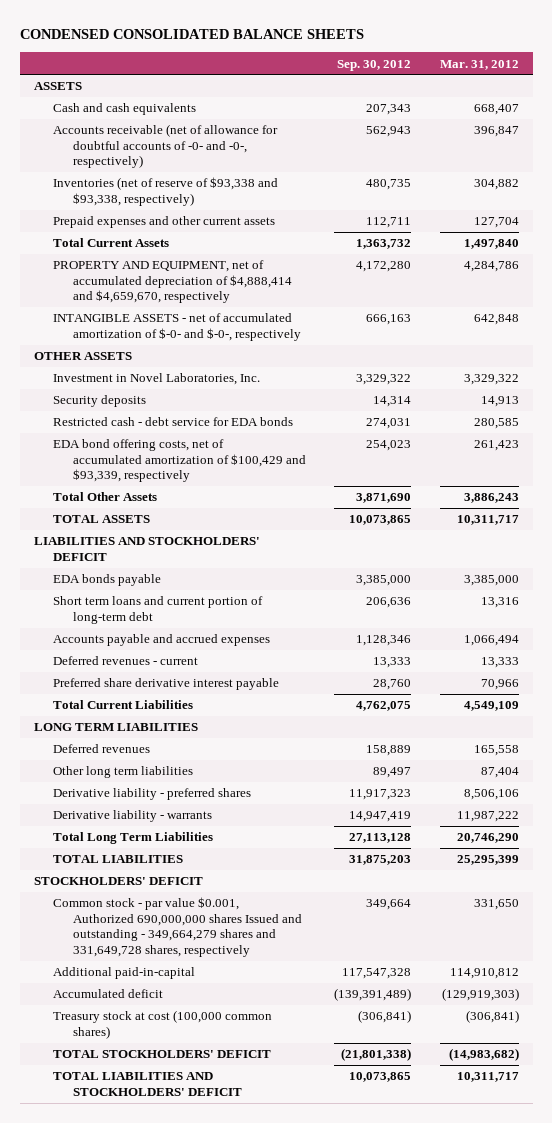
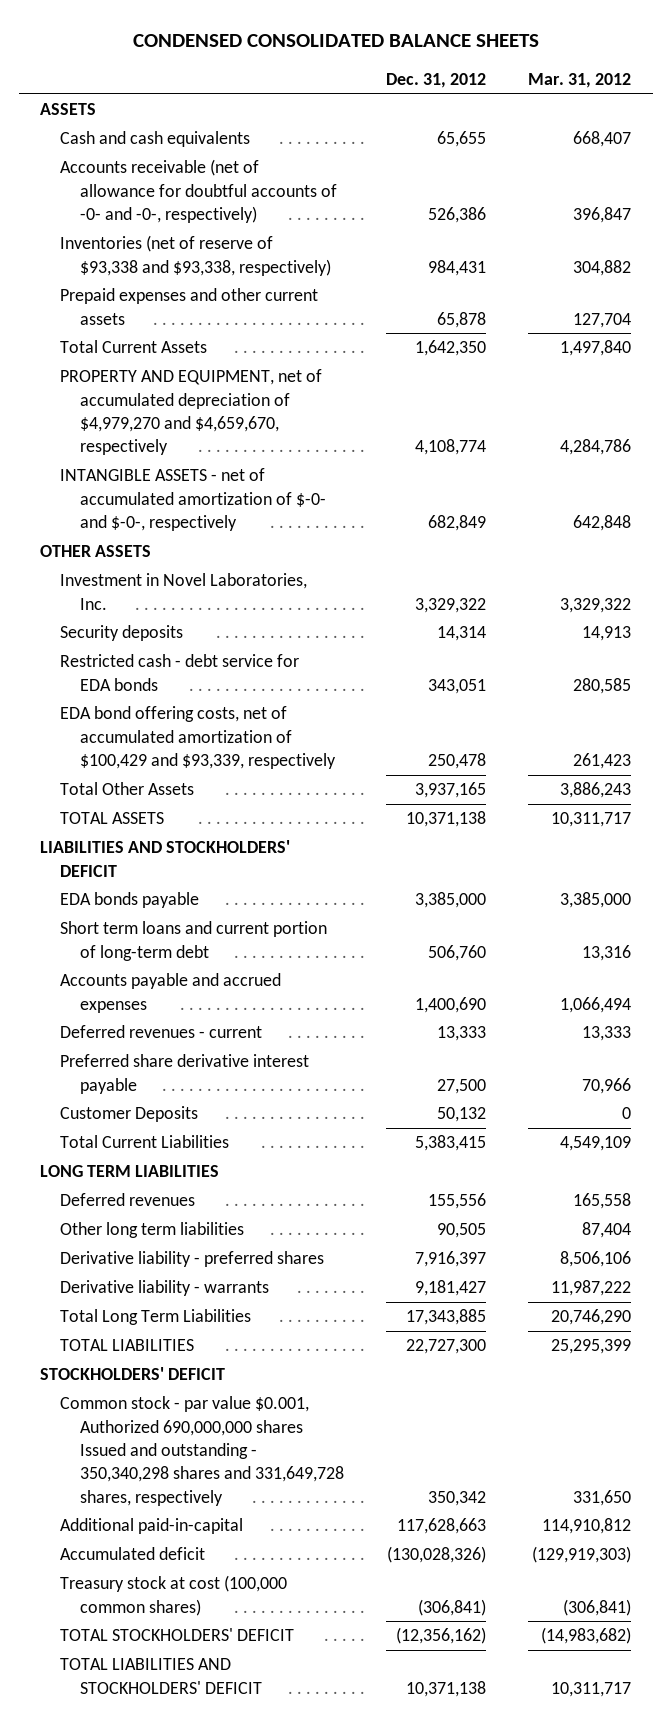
[337,59,412,71] Sep. 30, 2012 -> none
none -> [386,73,487,89] Dec. 31, 2012
[53,260,293,304] PROPERTY AND EQUIPMENT, net of accumulated depreciation of $4,888,414 and $4,659,670, respectively -> [59,369,322,456] PROPERTY AND EQUIPMENT, net of accumulated depreciation of $4,979,270 and $4,659,670, respectively
none -> [59,1106,198,1123] Customer Deposits
[53,897,303,957] Common stock - par value $0.001, Authorized 690,000,000 shares Issued and outstanding - 349,664,279 shares and 331,649,728 shares, respectively -> [59,1396,344,1506] Common stock - par value $0.001, Authorized 690,000,000 shares Issued and outstanding - 350,340,298 shares and 331,649,728 shares, respectively

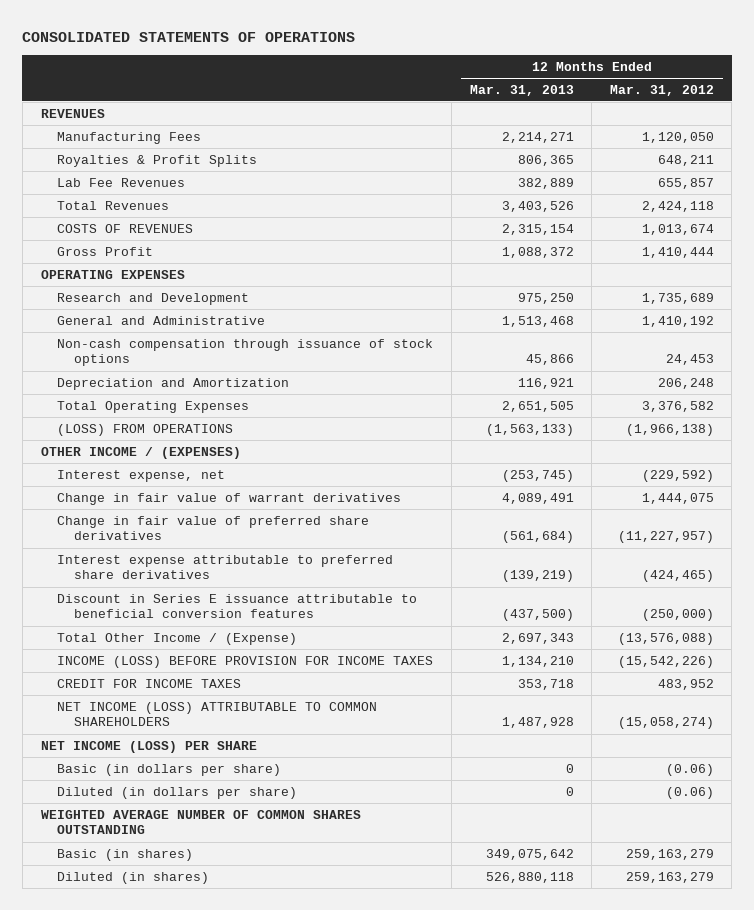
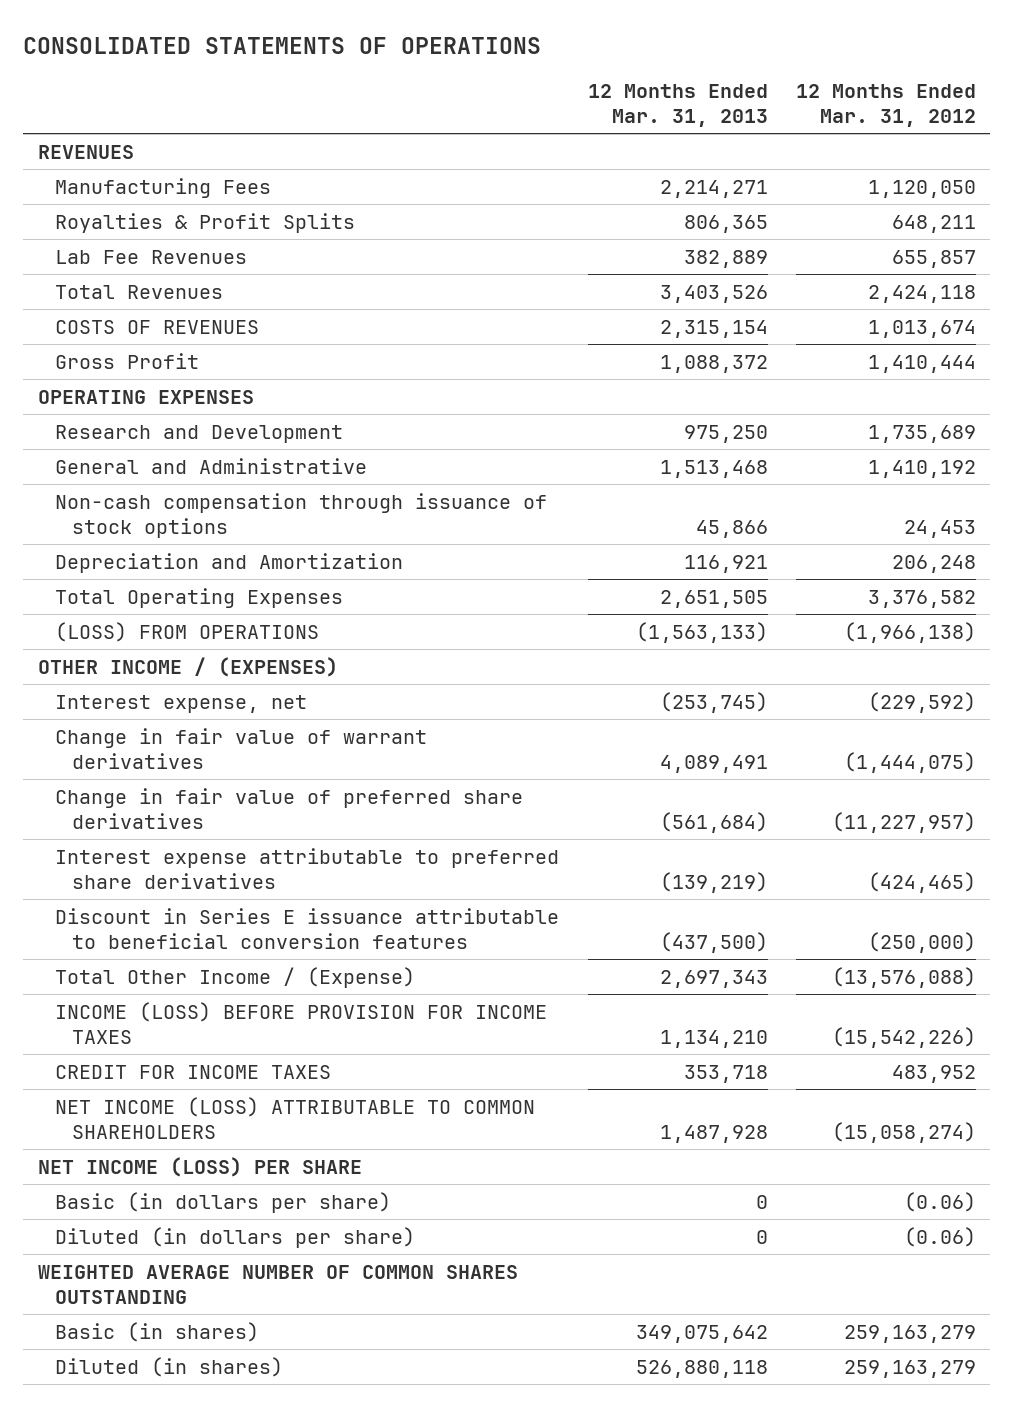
[641,492,714,504] 1,444,075 -> [843,751,976,773] (1,444,075)

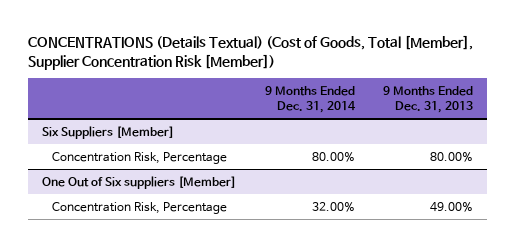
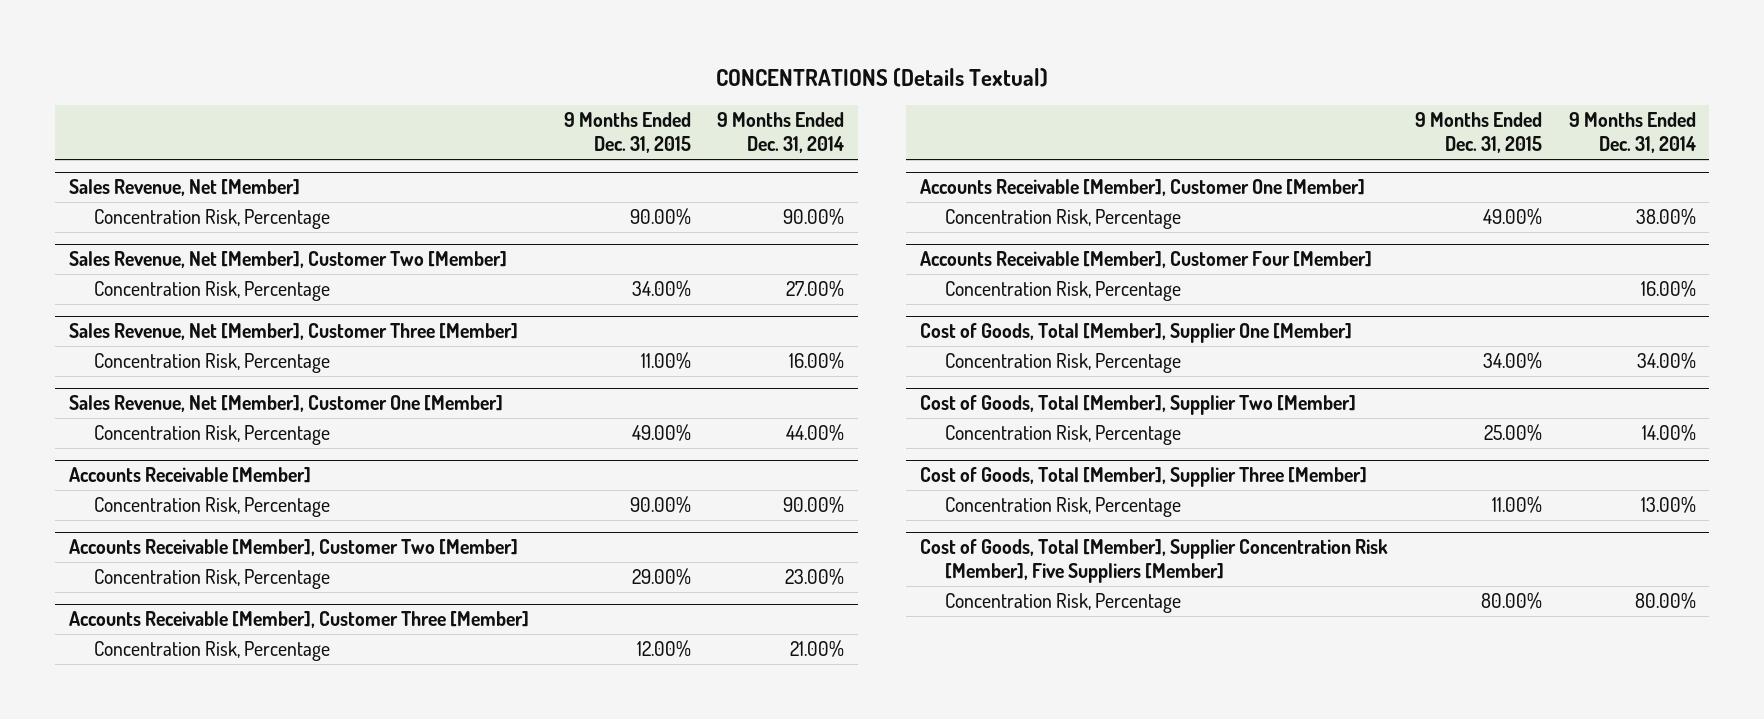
[28,35,474,71] CONCENTRATIONS (Details Textual) (Cost of Goods, Total [Member], Supplier Concentration Risk [Member]) -> [716,67,1049,87] CONCENTRATIONS (Details Textual)
[382,85,473,114] 9 Months Ended Dec. 31, 2013 -> none
none -> [563,112,691,154] 9 Months Ended Dec. 31, 2015
[42,125,175,139] Six Suppliers [Member] -> none
none -> [68,179,300,197] Sales Revenue, Net [Member]
none -> [94,209,331,230] Concentration Risk, Percentage
none -> [68,251,507,269] Sales Revenue, Net [Member], Customer Two [Member]
none -> [94,281,331,302] Concentration Risk, Percentage
none -> [68,323,518,341] Sales Revenue, Net [Member], Customer Three [Member]
none -> [94,353,331,374] Concentration Risk, Percentage
none -> [68,395,503,413] Sales Revenue, Net [Member], Customer One [Member]
none -> [94,425,331,446] Concentration Risk, Percentage
none -> [68,467,311,484] Accounts Receivable [Member]
none -> [94,497,331,518] Concentration Risk, Percentage
none -> [68,539,518,557] Accounts Receivable [Member], Customer Two [Member]
none -> [94,569,331,590] Concentration Risk, Percentage
none -> [68,611,529,629] Accounts Receivable [Member], Customer Three [Member]
none -> [94,641,331,662] Concentration Risk, Percentage
none -> [919,179,1365,197] Accounts Receivable [Member], Customer One [Member]
none -> [945,209,1182,230] Concentration Risk, Percentage
none -> [919,251,1372,269] Accounts Receivable [Member], Customer Four [Member]
none -> [945,281,1182,302] Concentration Risk, Percentage
none -> [919,323,1352,344] Cost of Goods, Total [Member], Supplier One [Member]
none -> [945,353,1182,374] Concentration Risk, Percentage
none -> [919,395,1356,416] Cost of Goods, Total [Member], Supplier Two [Member]
none -> [945,425,1182,446] Concentration Risk, Percentage
none -> [919,467,1367,488] Cost of Goods, Total [Member], Supplier Three [Member]
none -> [945,497,1182,518] Concentration Risk, Percentage
none -> [919,539,1388,584] Cost of Goods, Total [Member], Supplier Concentration Risk [Member], Five Suppliers [Member]
[42,175,237,189] One Out of Six suppliers [Member] -> none
[51,201,227,214] Concentration Risk, Percentage -> none

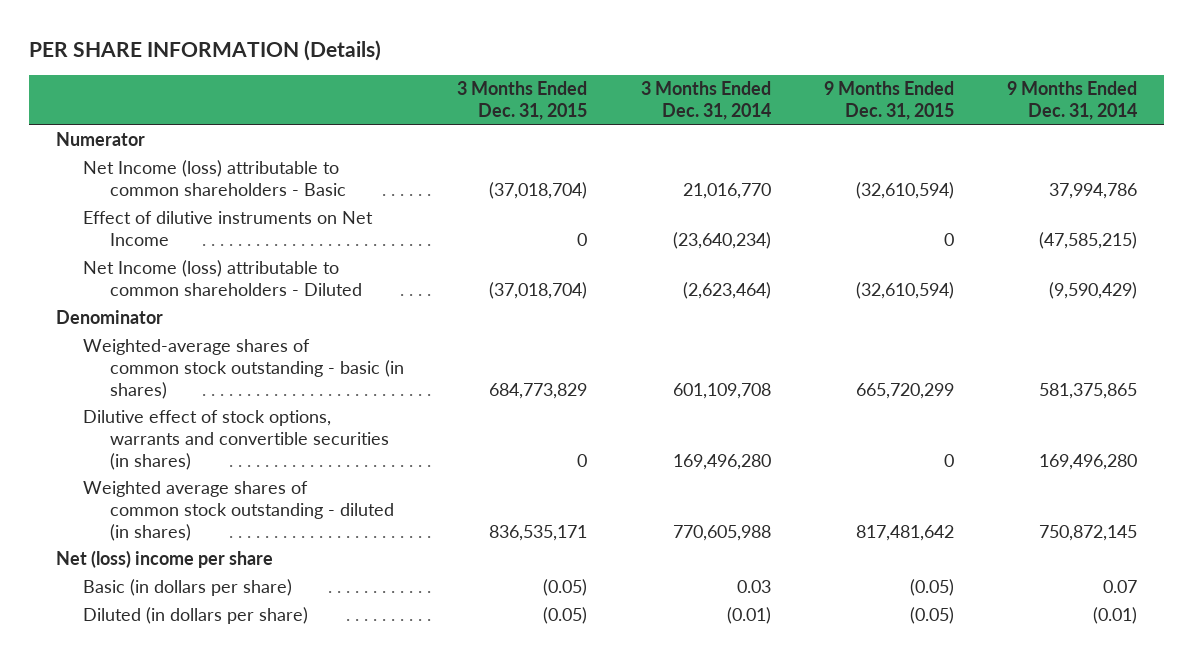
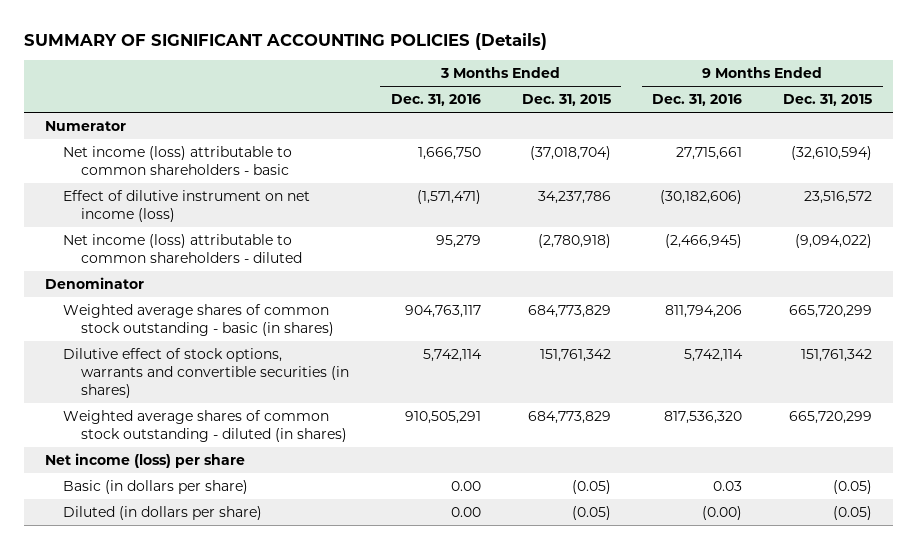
[29,40,382,62] PER SHARE INFORMATION (Details) -> [24,33,548,51] SUMMARY OF SIGNIFICANT ACCOUNTING POLICIES (Details)
[640,81,771,121] 3 Months Ended Dec. 31, 2014 -> none
[1007,81,1138,121] 9 Months Ended Dec. 31, 2014 -> none
none -> [390,94,481,107] Dec. 31, 2016
none -> [652,94,743,107] Dec. 31, 2016
[83,160,347,197] Net Income (loss) attributable to common shareholders - Basic -> [63,145,293,175] Net income (loss) attributable to common shareholders - basic
[83,211,374,247] Effect of dilutive instruments on Net Income -> [63,189,311,222] Effect of dilutive instrument on net income (loss)
[577,233,588,247] 0 -> [537,190,611,204] 34,237,786
[944,233,955,247] 0 -> [804,190,873,204] 23,516,572
[83,260,363,297] Net Income (loss) attributable to common shareholders - Diluted -> [63,233,303,263] Net income (loss) attributable to common shareholders - diluted
[489,282,588,300] (37,018,704) -> [537,233,611,248] (2,780,918)
[856,282,955,300] (32,610,594) -> [795,233,873,248] (9,094,022)
[83,339,405,399] Weighted-average shares of common stock outstanding - basic (in shares) -> [63,303,335,336] Weighted average shares of common stock outstanding - basic (in shares)
[577,453,588,467] 0 -> [539,348,611,362] 151,761,342
[944,453,955,467] 0 -> [801,348,873,362] 151,761,342
[489,524,588,541] 836,535,171 -> [527,410,611,424] 684,773,829
[856,524,955,541] 817,481,642 -> [789,410,873,424] 665,720,299
[56,550,274,569] Net (loss) income per share -> [44,452,245,468] Net income (loss) per share

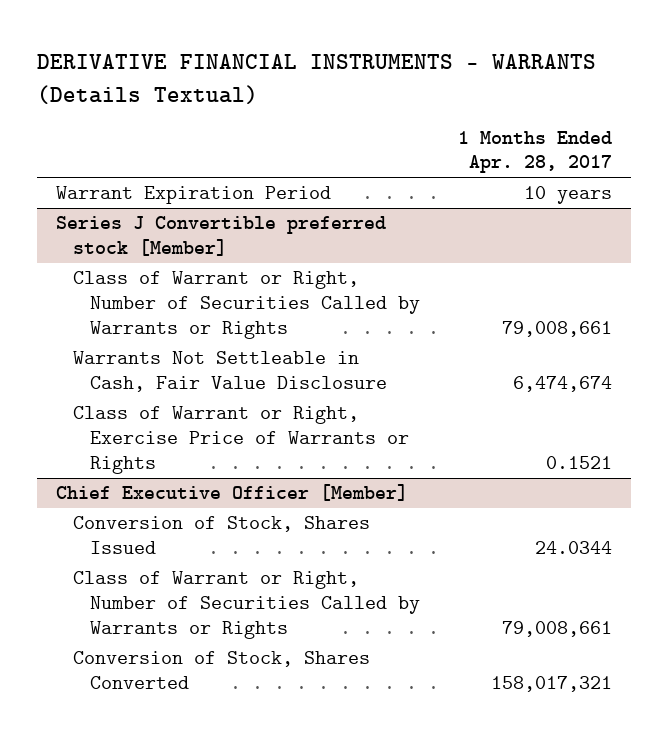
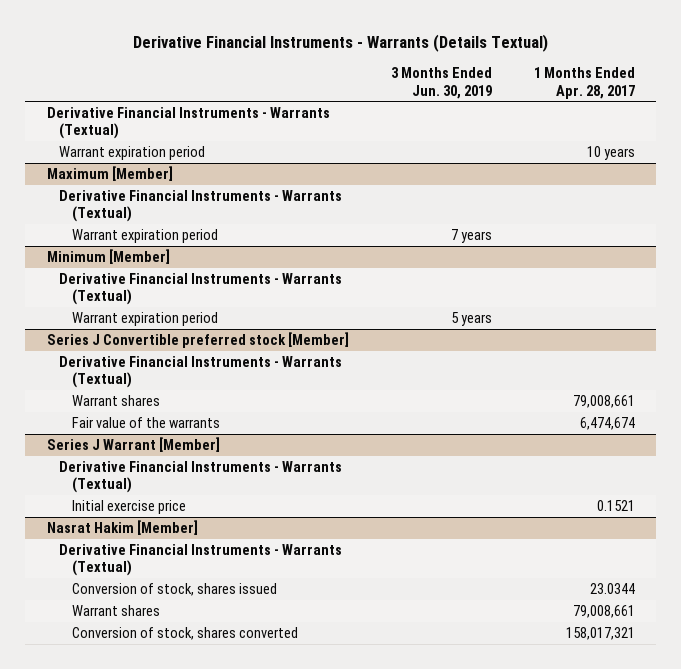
[37,54,597,104] DERIVATIVE FINANCIAL INSTRUMENTS - WARRANTS (Details Textual) -> [132,33,548,52] Derivative Financial Instruments - Warrants (Details Textual)
none -> [390,67,492,99] 3 Months Ended Jun. 30, 2019
none -> [46,107,330,140] Derivative Financial Instruments - Warrants (Textual)
[56,186,332,205] Warrant Expiration Period -> [59,146,206,161] Warrant expiration period
none -> [46,166,173,182] Maximum [Member]
none -> [59,190,343,223] Derivative Financial Instruments - Warrants (Textual)
none -> [71,229,218,244] Warrant expiration period
none -> [46,249,170,265] Minimum [Member]
none -> [59,273,343,306] Derivative Financial Instruments - Warrants (Textual)
none -> [71,312,218,327] Warrant expiration period
[56,484,409,502] Chief Executive Officer [Member] -> none
none -> [59,356,343,389] Derivative Financial Instruments - Warrants (Textual)
[73,271,421,340] Class of Warrant or Right, Number of Securities Called by Warrants or Rights -> [71,395,160,407] Warrant shares
[73,351,388,393] Warrants Not Settleable in Cash, Fair Value Disclosure -> [71,417,220,429] Fair value of the warrants
none -> [46,437,220,453] Series J Warrant [Member]
none -> [59,461,343,494] Derivative Financial Instruments - Warrants (Textual)
[73,406,410,475] Class of Warrant or Right, Exercise Price of Warrants or Rights -> [71,500,186,515] Initial exercise price
none -> [46,520,198,536] Nasrat Hakim [Member]
none -> [59,544,343,577] Derivative Financial Instruments - Warrants (Textual)
[73,516,371,555] Conversion of Stock, Shares Issued -> [71,583,277,597] Conversion of stock, shares issued
[535,541,613,555] 24.0344 -> [589,583,635,595] 23.0344
[73,571,421,640] Class of Warrant or Right, Number of Securities Called by Warrants or Rights -> [71,605,160,617] Warrant shares
[73,651,371,690] Conversion of Stock, Shares Converted -> [71,627,298,641] Conversion of stock, shares converted

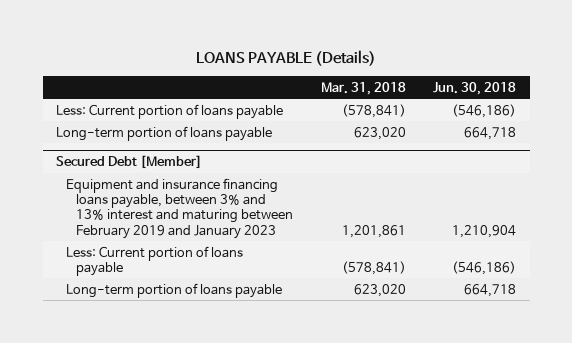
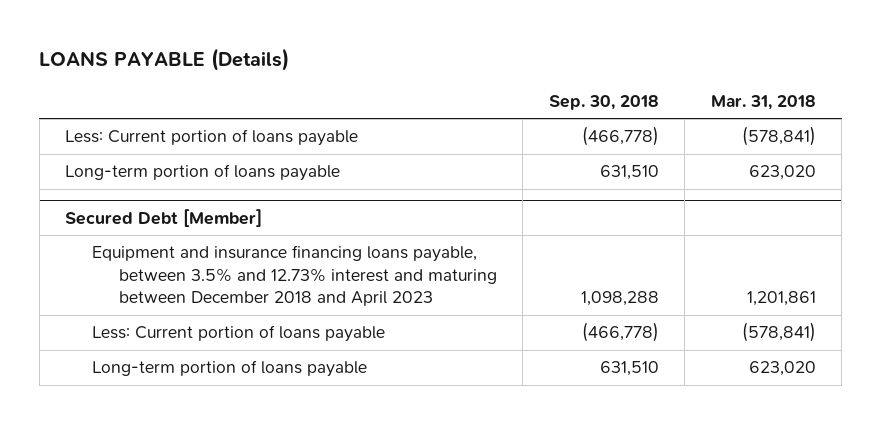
[433,81,517,95] Jun. 30, 2018 -> none
none -> [548,94,659,110] Sep. 30, 2018
[66,177,294,239] Equipment and insurance financing loans payable, between 3% and 13% interest and maturing between February 2019 and January 2023 -> [92,245,498,307] Equipment and insurance financing loans payable, between 3.5% and 12.73% interest and maturing between December 2018 and April 2023

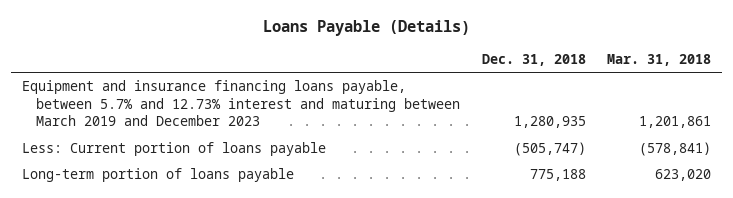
[39,48,290,72] LOANS PAYABLE (Details) -> [262,20,470,37] Loans Payable (Details)
[548,94,659,110] Sep. 30, 2018 -> none
none -> [481,53,586,66] Dec. 31, 2018
[64,129,358,147] Less: Current portion of loans payable -> none
[64,164,340,182] Long-term portion of loans payable -> none
[64,208,262,227] Secured Debt [Member] -> none
[92,245,498,307] Equipment and insurance financing loans payable, between 3.5% and 12.73% interest and maturing between December 2018 and April 2023 -> [21,80,461,127] Equipment and insurance financing loans payable, between 5.7% and 12.73% interest and maturing between March 2019 and December 2023

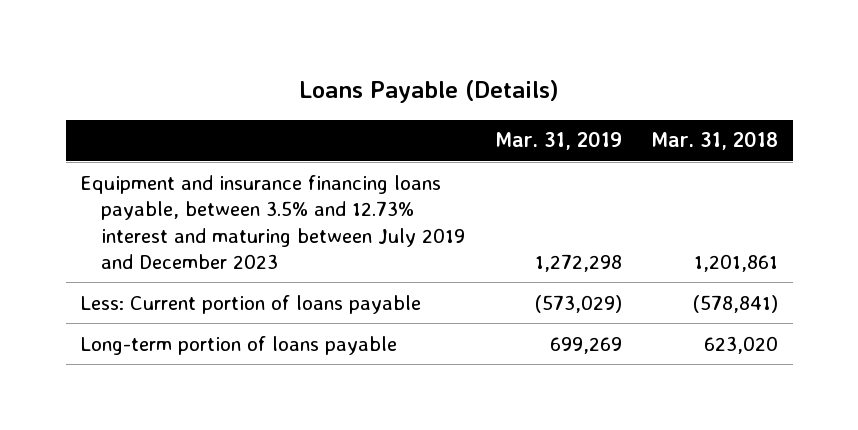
[481,53,586,66] Dec. 31, 2018 -> none
none -> [494,131,622,151] Mar. 31, 2019
[21,80,461,127] Equipment and insurance financing loans payable, between 5.7% and 12.73% interest and maturing between March 2019 and December 2023 -> [80,174,466,269] Equipment and insurance financing loans payable, between 3.5% and 12.73% interest and maturing between July 2019 and December 2023

